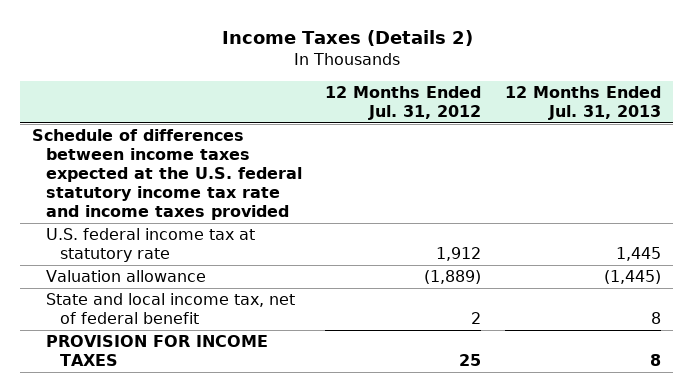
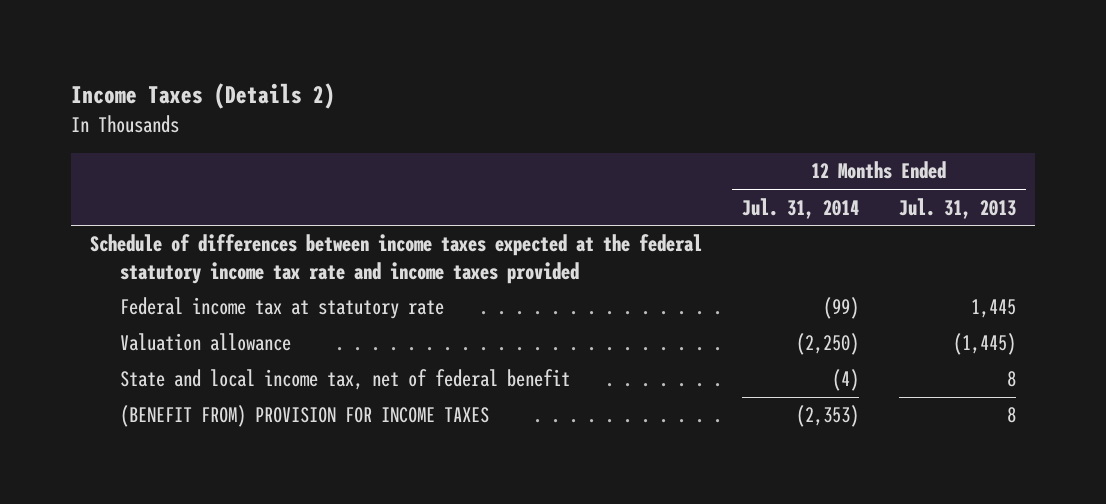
[325,86,482,120] 12 Months Ended Jul. 31, 2012 -> none
none -> [742,197,860,219] Jul. 31, 2014
[31,129,302,220] Schedule of differences between income taxes expected at the U.S. federal statutory income tax rate and income taxes provided -> [90,234,703,284] Schedule of differences between income taxes expected at the federal statutory income tax rate and income taxes provided
[45,228,255,263] U.S. federal income tax at statutory rate -> [120,297,445,320] Federal income tax at statutory rate
[45,335,268,367] PROVISION FOR INCOME TAXES -> [120,405,490,428] (BENEFIT FROM) PROVISION FOR INCOME TAXES

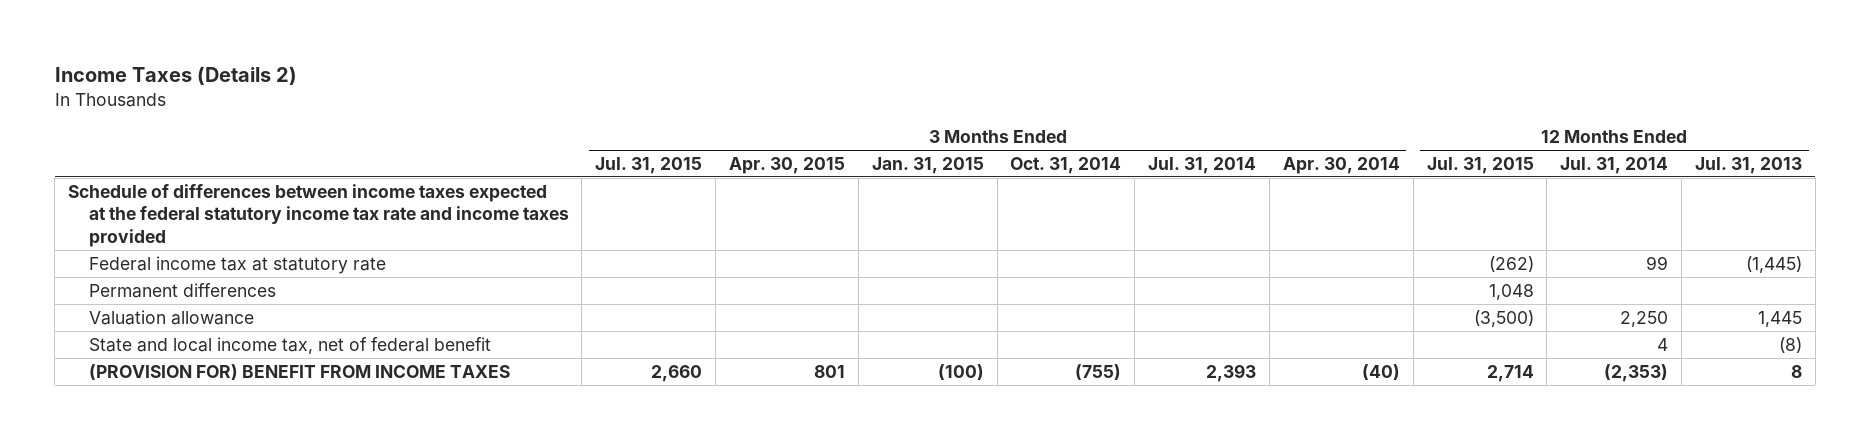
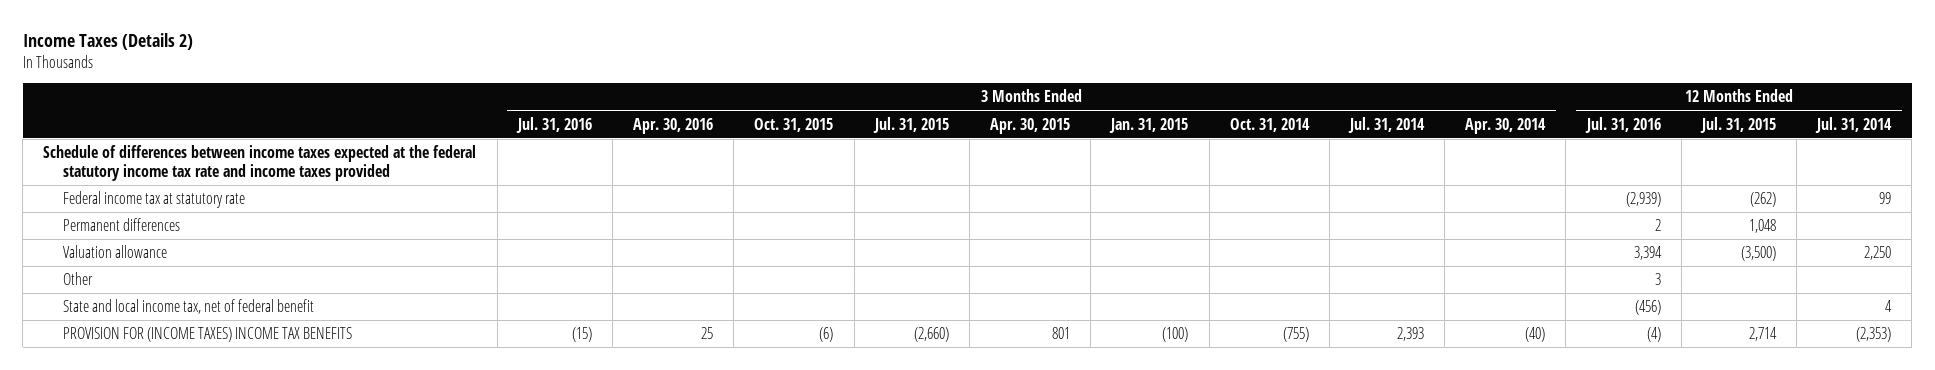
[1694,156,1802,174] Jul. 31, 2013 -> none
none -> [515,116,592,133] Jul. 31, 2016
none -> [633,117,714,134] Apr. 30, 2016
none -> [754,117,834,132] Oct. 31, 2015
none -> [1584,116,1661,133] Jul. 31, 2016
none -> [62,272,93,286] Other
[88,363,510,380] (PROVISION FOR) BENEFIT FROM INCOME TAXES -> [62,327,352,343] PROVISION FOR (INCOME TAXES) INCOME TAX BENEFITS
[651,364,703,382] 2,660 -> [913,327,949,343] (2,660)

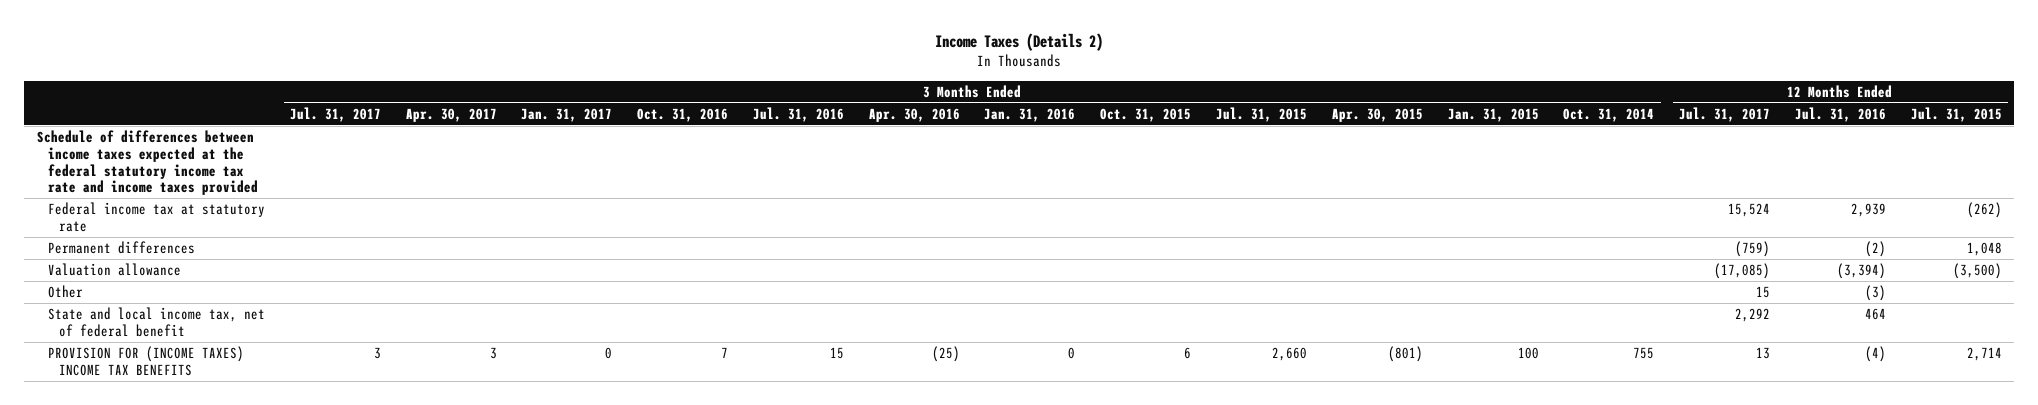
[1348,116,1426,133] Jul. 31, 2014 -> none
[1465,117,1547,134] Apr. 30, 2014 -> none
[1815,116,1893,133] Jul. 31, 2014 -> none
none -> [289,106,381,122] Jul. 31, 2017
none -> [405,107,497,122] Apr. 30, 2017
none -> [521,107,613,122] Jan. 31, 2017
none -> [637,107,729,122] Oct. 31, 2016
none -> [984,107,1076,122] Jan. 31, 2016
none -> [1679,106,1771,122] Jul. 31, 2017
[1625,192,1661,208] (2,939) -> [1850,203,1886,218] 2,939
[1654,219,1661,232] 2 -> [1864,241,1886,258] (2)
[1633,246,1662,261] 3,394 -> [1836,263,1886,280] (3,394)
[1654,273,1661,286] 3 -> [1864,285,1886,302] (3)
[1634,300,1661,316] (456) -> [1864,308,1886,321] 464
[571,327,592,343] (15) -> [829,347,844,360] 15
[701,327,714,340] 25 -> [931,346,960,363] (25)
[819,327,834,343] (6) -> [1184,347,1192,360] 6
[913,327,949,343] (2,660) -> [1272,347,1308,362] 2,660
[1052,327,1071,340] 801 -> [1387,346,1423,363] (801)
[1162,327,1189,343] (100) -> [1517,347,1539,360] 100
[1282,327,1309,343] (755) -> [1633,347,1655,360] 755

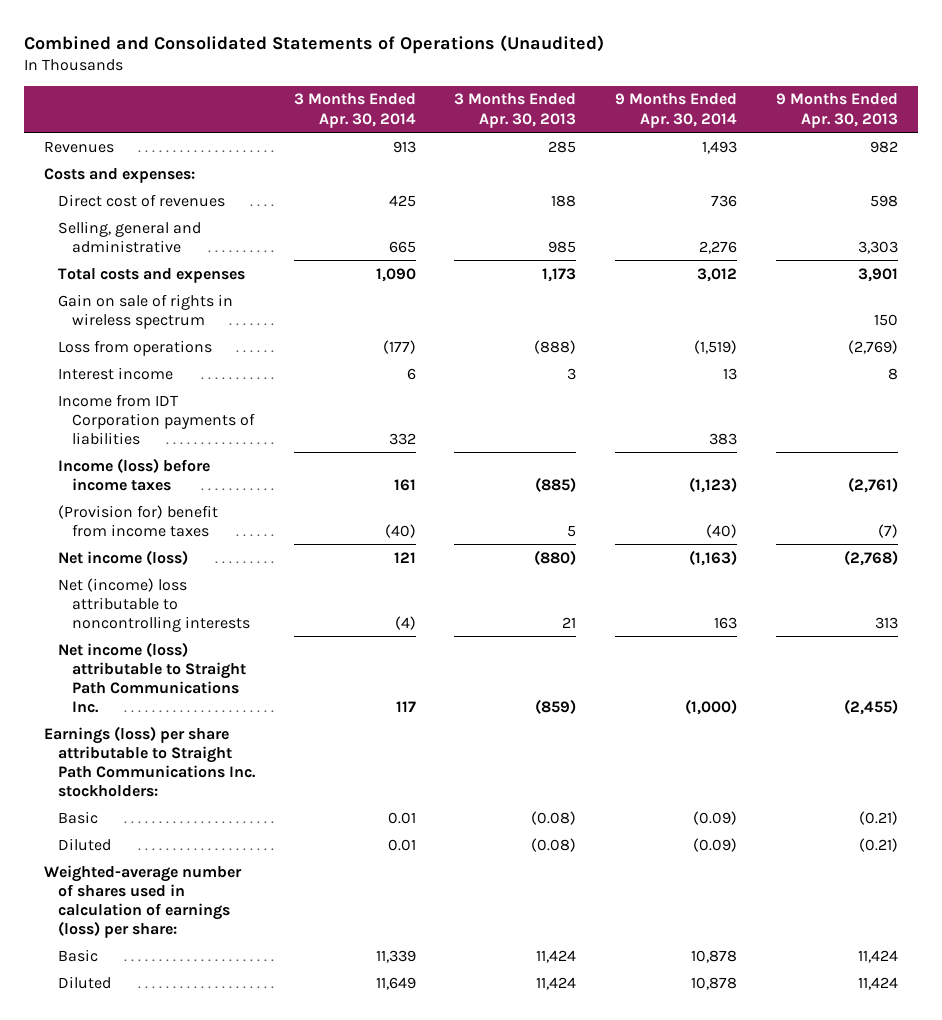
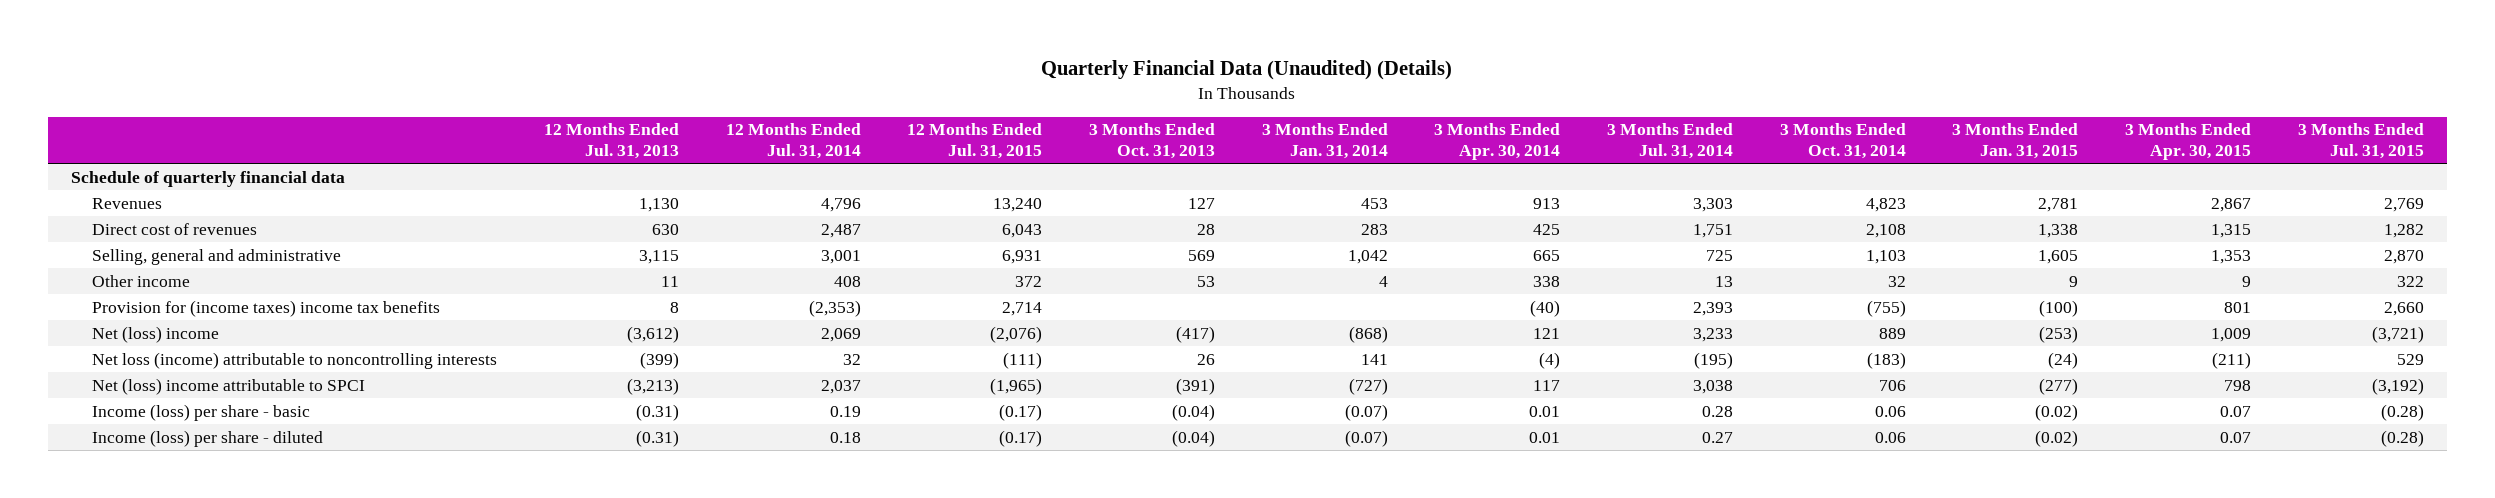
[24,34,605,54] Combined and Consolidated Statements of Operations (Unaudited) -> [1041,60,1453,81] Quarterly Financial Data (Unaudited) (Details)
[454,93,577,128] 3 Months Ended Apr. 30, 2013 -> none
[615,93,738,128] 9 Months Ended Apr. 30, 2014 -> none
[776,93,899,128] 9 Months Ended Apr. 30, 2013 -> none
none -> [544,123,680,160] 12 Months Ended Jul. 31, 2013
none -> [725,123,861,160] 12 Months Ended Jul. 31, 2014
none -> [907,123,1043,160] 12 Months Ended Jul. 31, 2015
none -> [1089,123,1216,160] 3 Months Ended Oct. 31, 2013
none -> [1261,123,1388,160] 3 Months Ended Jan. 31, 2014
none -> [1607,123,1734,160] 3 Months Ended Jul. 31, 2014
none -> [1779,123,1906,160] 3 Months Ended Oct. 31, 2014
none -> [1952,123,2079,160] 3 Months Ended Jan. 31, 2015
none -> [2125,123,2252,161] 3 Months Ended Apr. 30, 2015
none -> [2297,123,2424,160] 3 Months Ended Jul. 31, 2015
none -> [70,170,345,187] Schedule of quarterly financial data
[43,167,195,183] Costs and expenses: -> none
[57,267,245,283] Total costs and expenses -> none
[57,293,233,329] Gain on sale of rights in wireless spectrum -> none
[57,339,212,356] Loss from operations -> none
[57,366,173,380] Interest income -> none
[57,393,255,445] Income from IDT Corporation payments of liabilities -> none
[57,457,210,491] Income (loss) before income taxes -> none
[43,725,256,797] Earnings (loss) per share attributable to Straight Path Communications Inc. stockholders: -> none
[43,864,242,938] Weighted-average number of shares used in calculation of earnings (loss) per share: -> none
[57,948,98,962] Basic -> none
[57,975,111,989] Diluted -> none
none -> [92,274,191,287] Other income
[57,504,218,537] (Provision for) benefit from income taxes -> [92,299,441,317] Provision for (income taxes) income tax benefits
[57,549,188,565] Net income (loss) -> [92,325,220,343] Net (loss) income
[57,577,250,632] Net (income) loss attributable to noncontrolling interests -> [92,351,498,369] Net loss (income) attributable to noncontrolling interests
[57,641,246,713] Net income (loss) attributable to Straight Path Communications Inc. -> [92,377,366,395] Net (loss) income attributable to SPCI
[57,810,98,824] Basic -> [92,403,311,421] Income (loss) per share - basic
[57,837,111,851] Diluted -> [92,429,324,447] Income (loss) per share - diluted

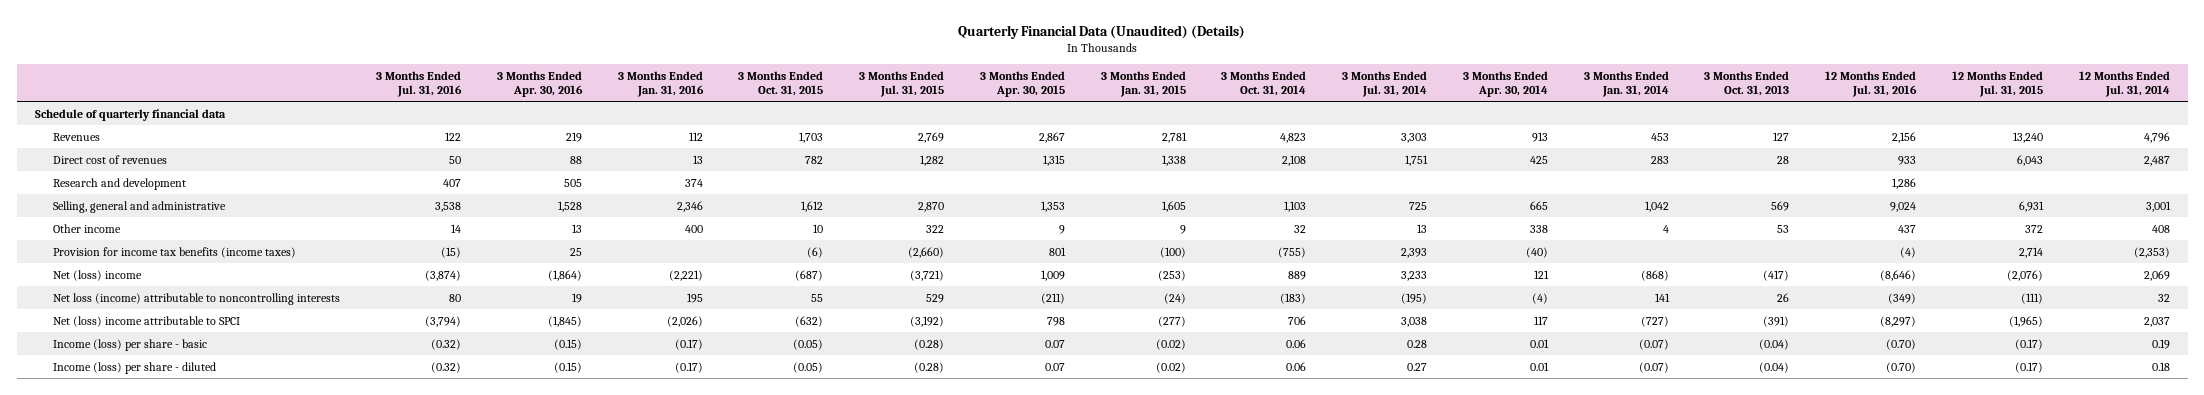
[544,123,680,160] 12 Months Ended Jul. 31, 2013 -> none
none -> [376,70,463,97] 3 Months Ended Jul. 31, 2016
none -> [496,70,583,97] 3 Months Ended Apr. 30, 2016
none -> [617,70,704,97] 3 Months Ended Jan. 31, 2016
none -> [738,70,824,96] 3 Months Ended Oct. 31, 2015
none -> [1825,70,1918,97] 12 Months Ended Jul. 31, 2016
none -> [53,177,187,190] Research and development
[92,299,441,317] Provision for (income taxes) income tax benefits -> [53,246,297,258] Provision for income tax benefits (income taxes)
[2383,301,2424,316] 2,660 -> [908,246,945,258] (2,660)

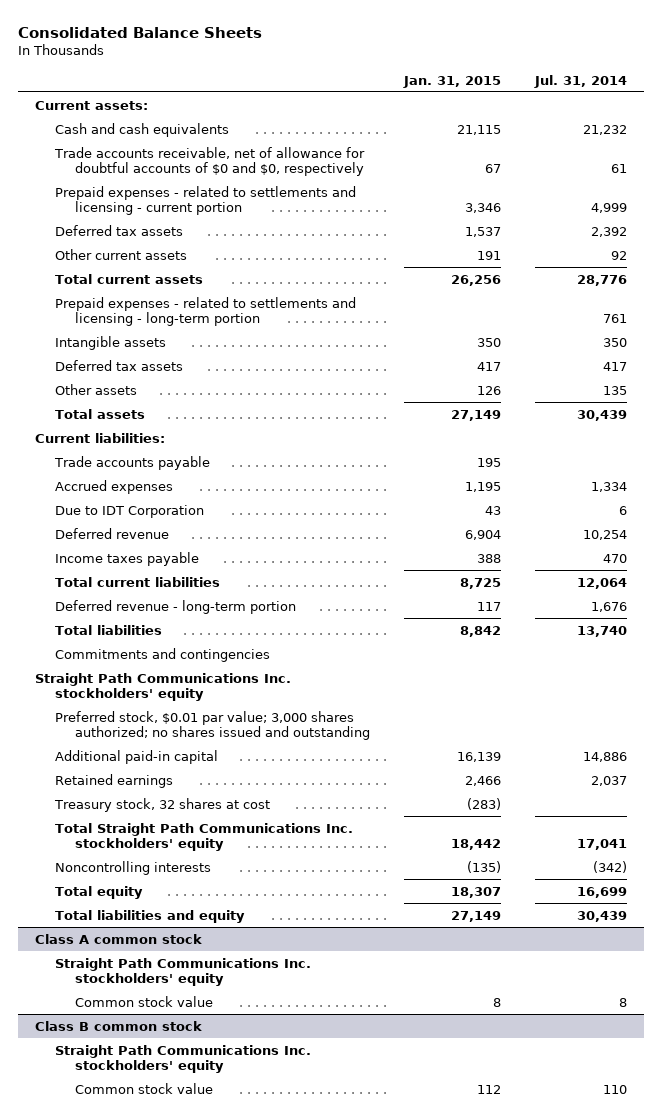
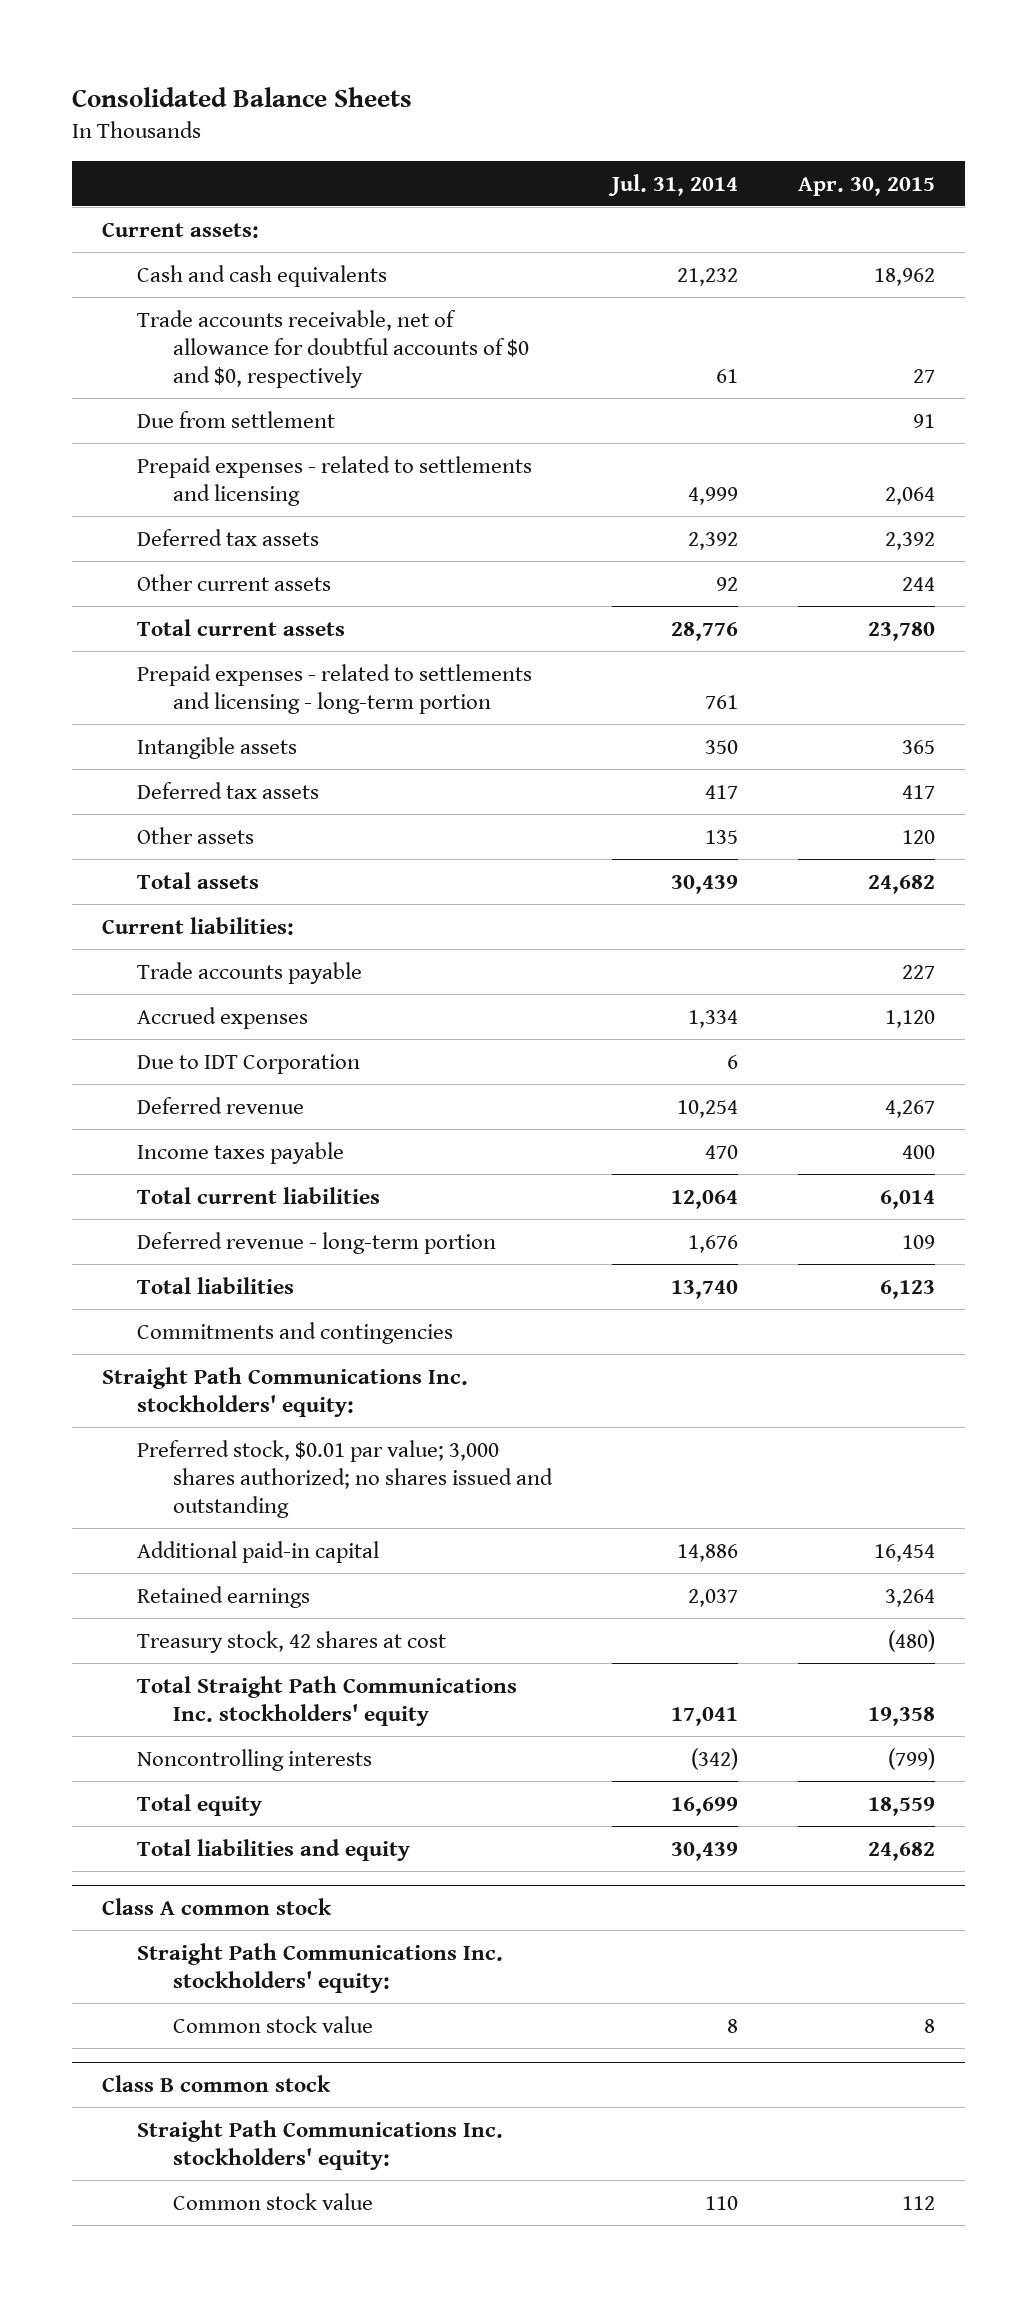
[402,75,501,88] Jan. 31, 2015 -> none
none -> [797,176,935,196] Apr. 30, 2015
none -> [137,410,336,428] Due from settlement
[54,185,356,216] Prepaid expenses - related to settlements and licensing - current portion -> [137,455,533,506] Prepaid expenses - related to settlements and licensing
[34,672,291,702] Straight Path Communications Inc. stockholders' equity -> [101,1366,468,1417] Straight Path Communications Inc. stockholders' equity:
[53,797,270,812] Treasury stock, 32 shares at cost -> [137,1630,447,1653] Treasury stock, 42 shares at cost
[54,957,311,987] Straight Path Communications Inc. stockholders' equity -> [137,1942,504,1993] Straight Path Communications Inc. stockholders' equity:
[54,1044,311,1074] Straight Path Communications Inc. stockholders' equity -> [137,2119,504,2170] Straight Path Communications Inc. stockholders' equity:

